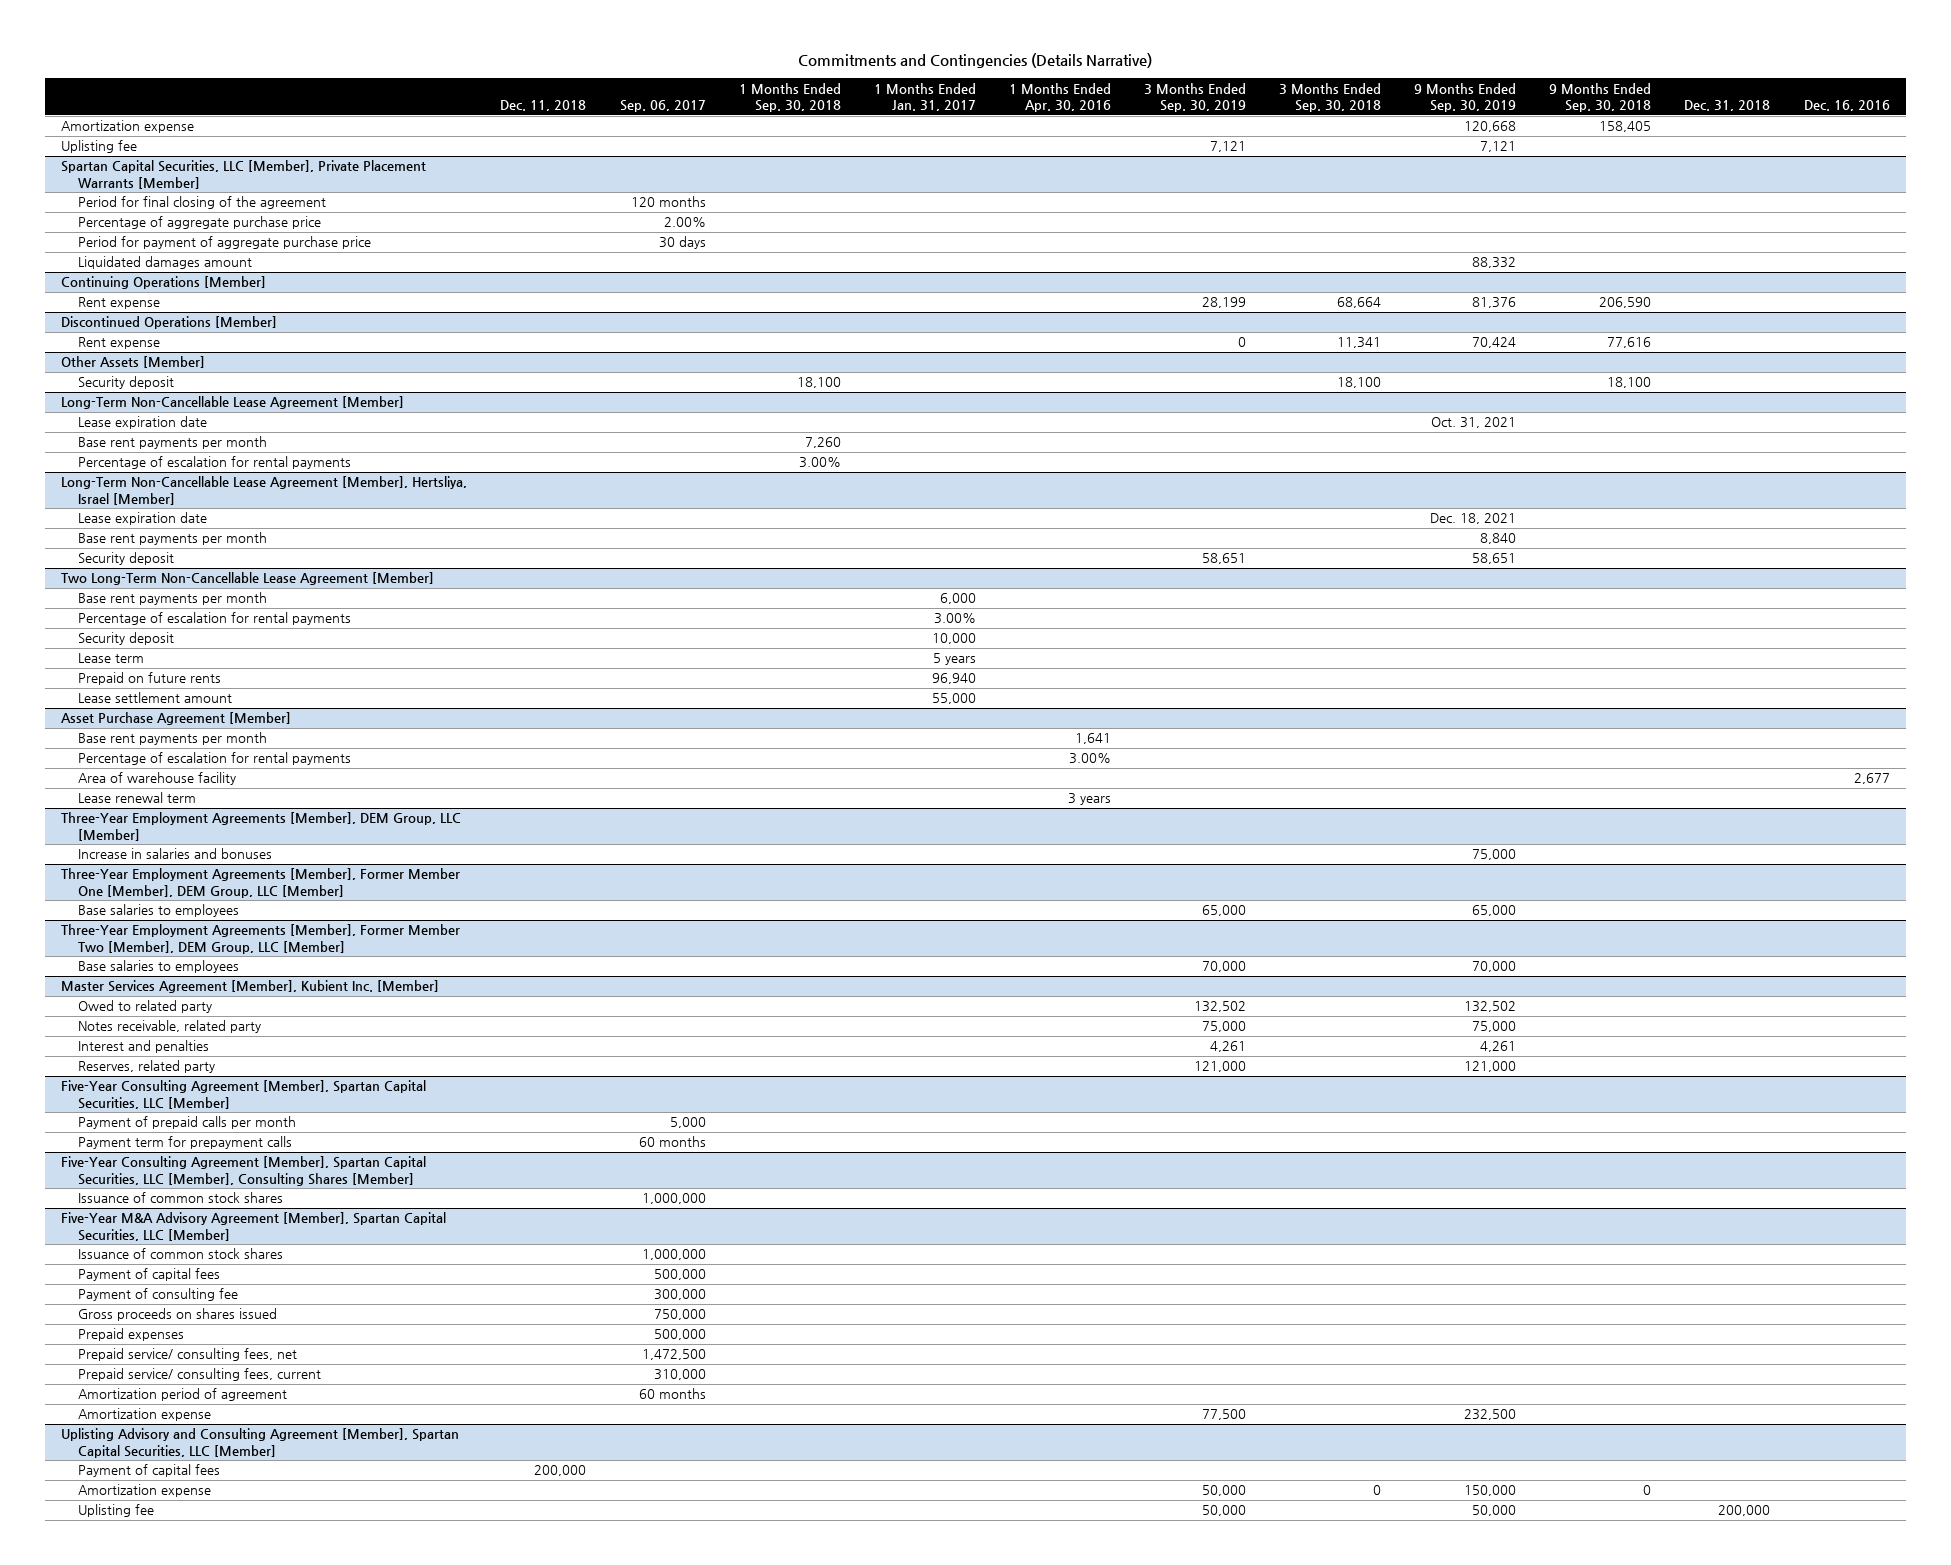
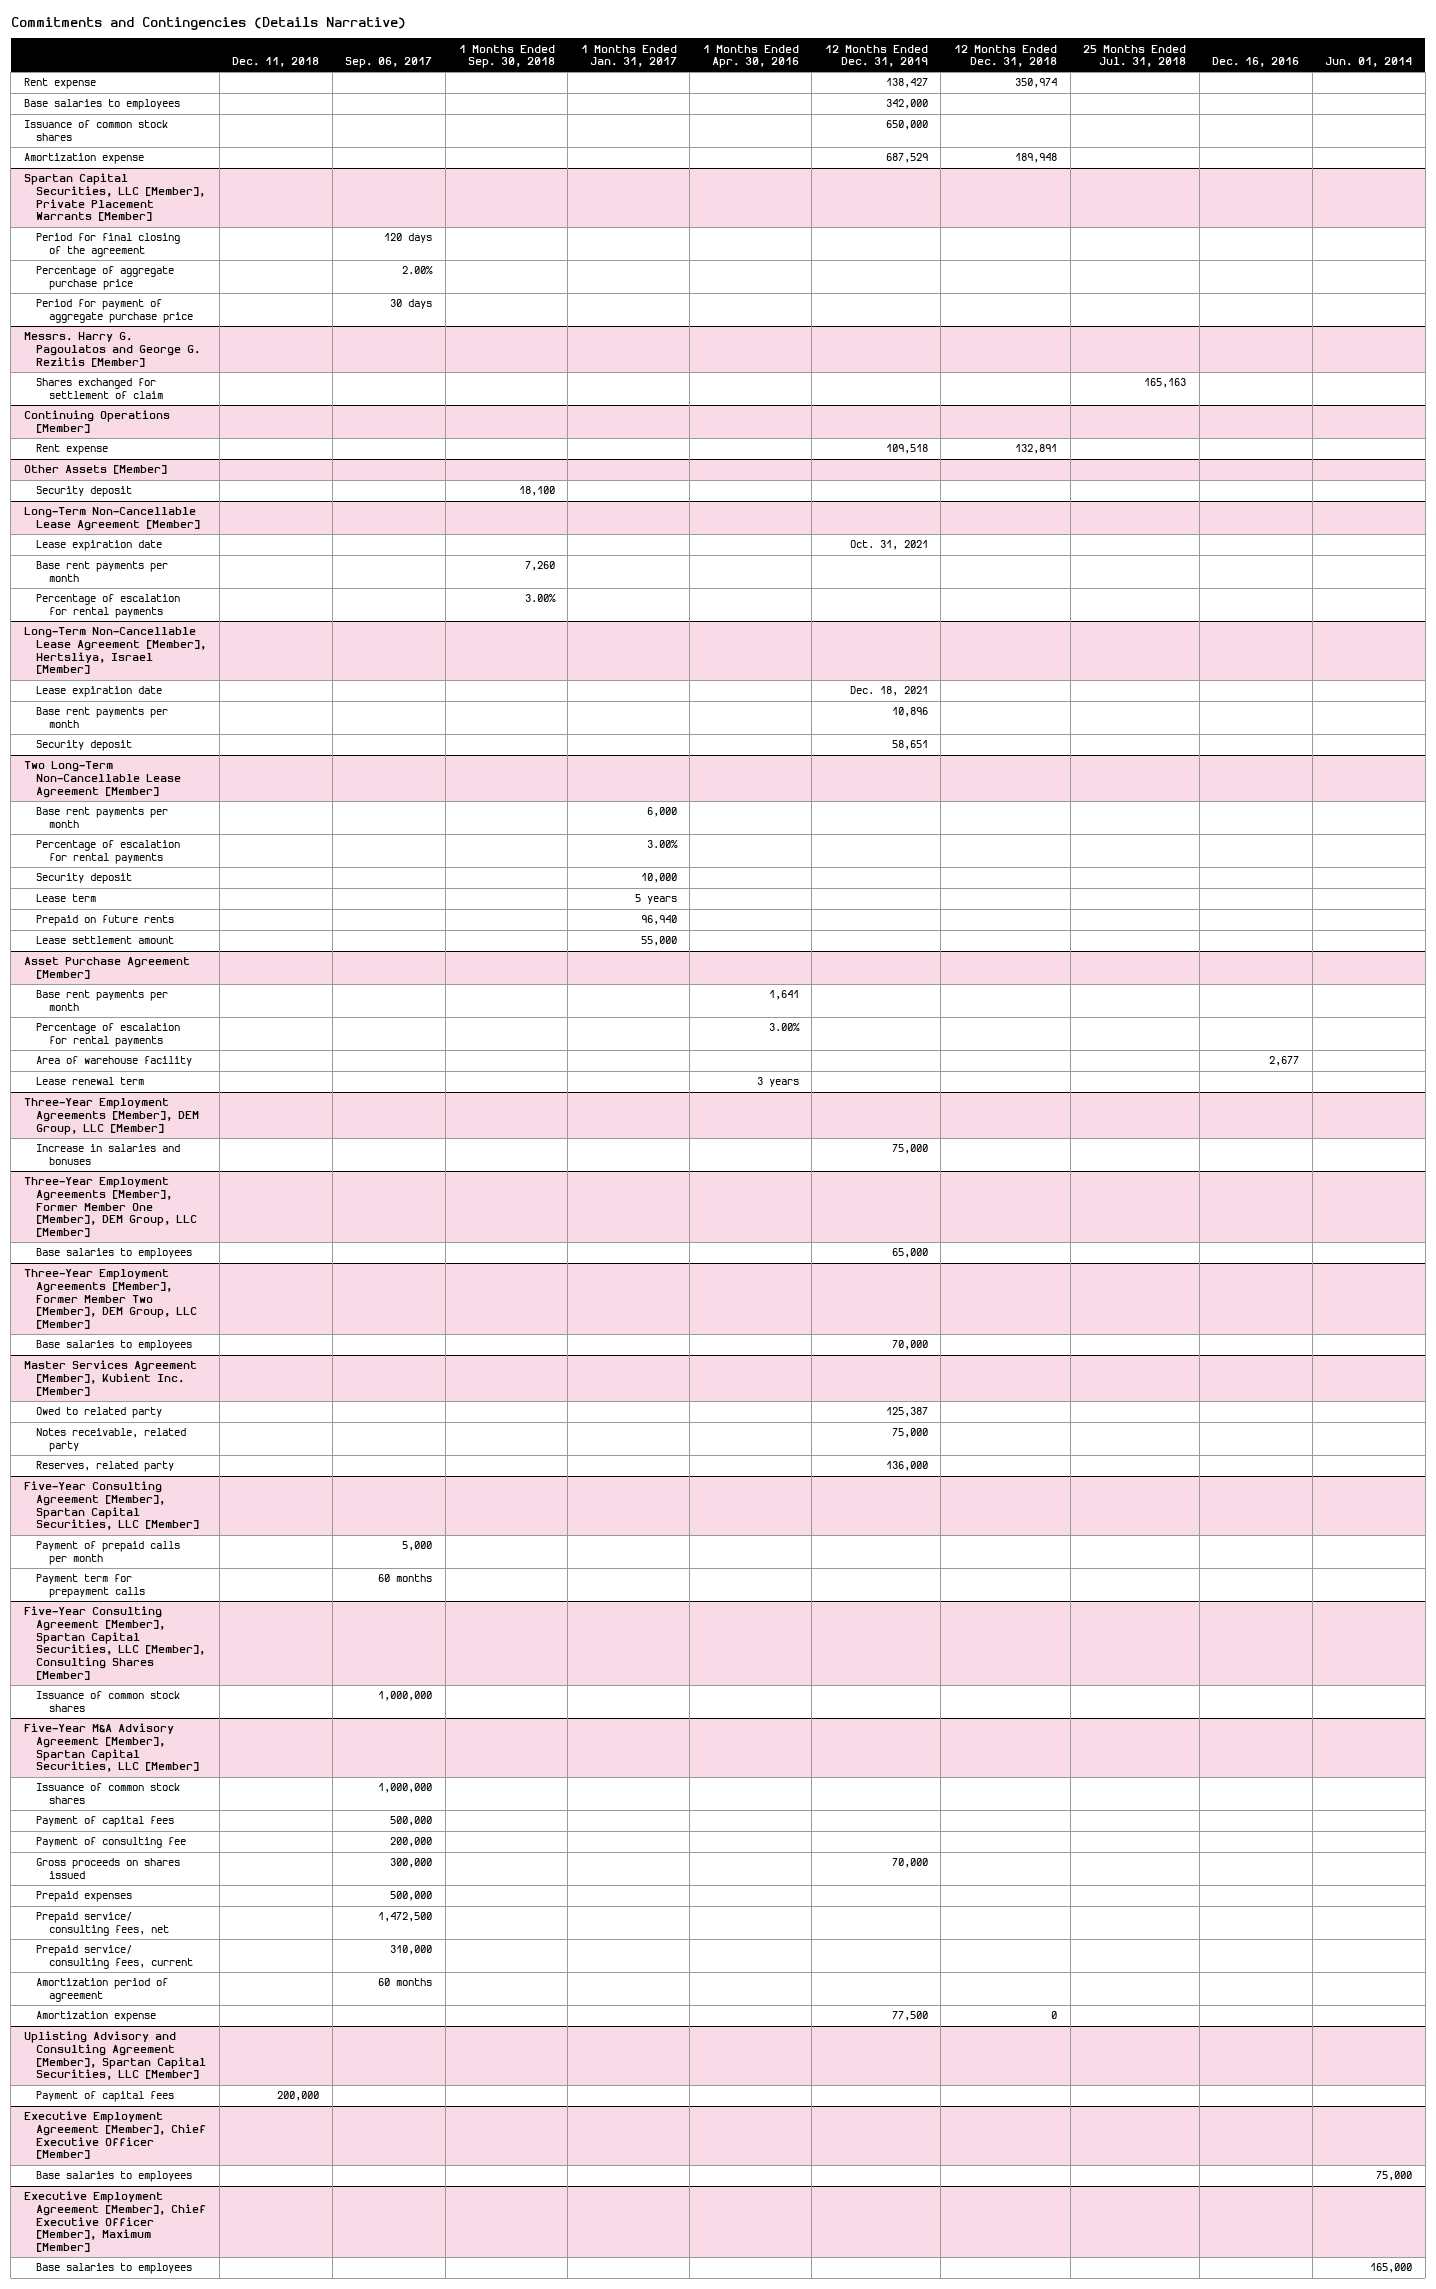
[1143,82,1246,113] 3 Months Ended Sep. 30, 2019 -> none
[1279,82,1382,113] 3 Months Ended Sep. 30, 2018 -> none
[1414,82,1517,113] 9 Months Ended Sep. 30, 2019 -> none
[1549,82,1652,113] 9 Months Ended Sep. 30, 2018 -> none
[1684,100,1771,112] Dec. 31, 2018 -> none
none -> [824,44,928,68] 12 Months Ended Dec. 31, 2019
none -> [953,44,1057,68] 12 Months Ended Dec. 31, 2018
none -> [1083,44,1187,68] 25 Months Ended Jul. 31, 2018
none -> [1325,57,1413,68] Jun. 01, 2014
none -> [23,78,96,90] Rent expense
none -> [23,99,180,111] Base salaries to employees
none -> [23,120,168,142] Issuance of common stock shares
[61,140,138,154] Uplisting fee -> none
[630,196,706,208] 120 months -> [384,233,433,244] 120 days
[77,256,252,270] Liquidated damages amount -> none
none -> [23,332,201,367] Messrs. Harry G. Pagoulatos and George G. Rezitis [Member]
none -> [36,378,163,400] Shares exchanged for settlement of claim
[61,316,278,330] Discontinued Operations [Member] -> none
[77,337,160,350] Rent expense -> none
[77,1040,209,1054] Interest and penalties -> none
[653,1289,706,1301] 300,000 -> [390,1837,433,1848] 200,000
[653,1309,706,1321] 750,000 -> [390,1858,433,1869] 300,000
[77,1484,211,1498] Amortization expense -> none
[77,1504,154,1518] Uplisting fee -> none
none -> [23,2111,207,2160] Executive Employment Agreement [Member], Chief Executive Officer [Member]
none -> [36,2171,193,2183] Base salaries to employees
none -> [23,2191,207,2252] Executive Employment Agreement [Member], Chief Executive Officer [Member], Maximum [Member]
none -> [36,2263,193,2275] Base salaries to employees

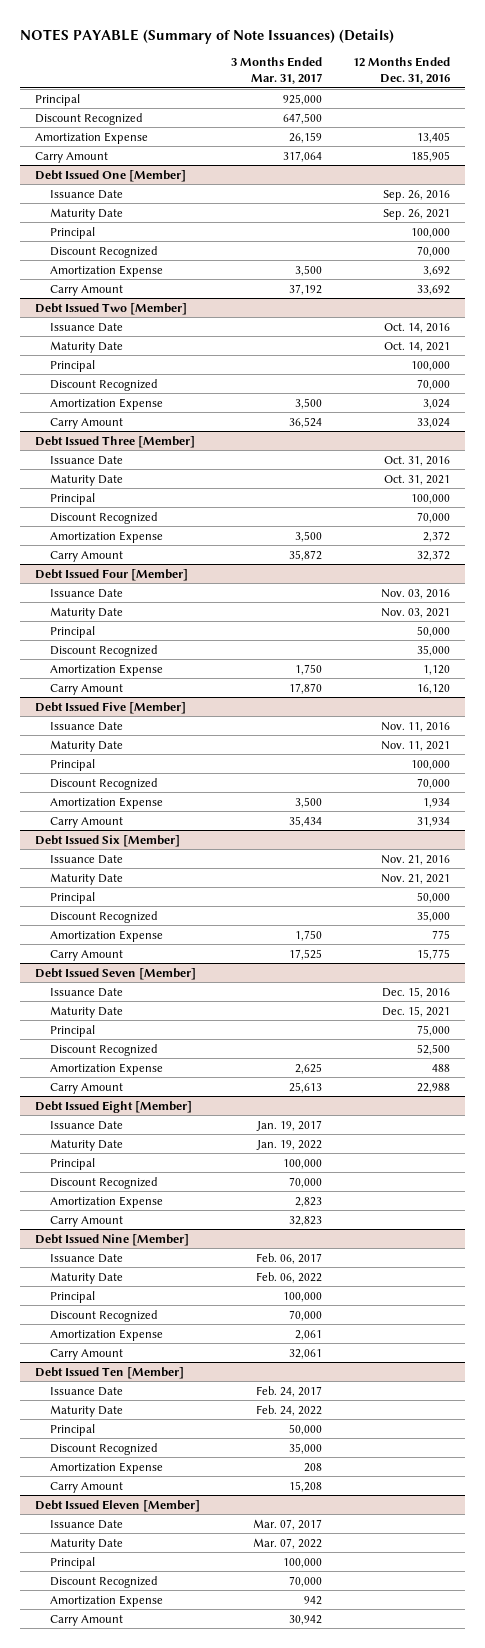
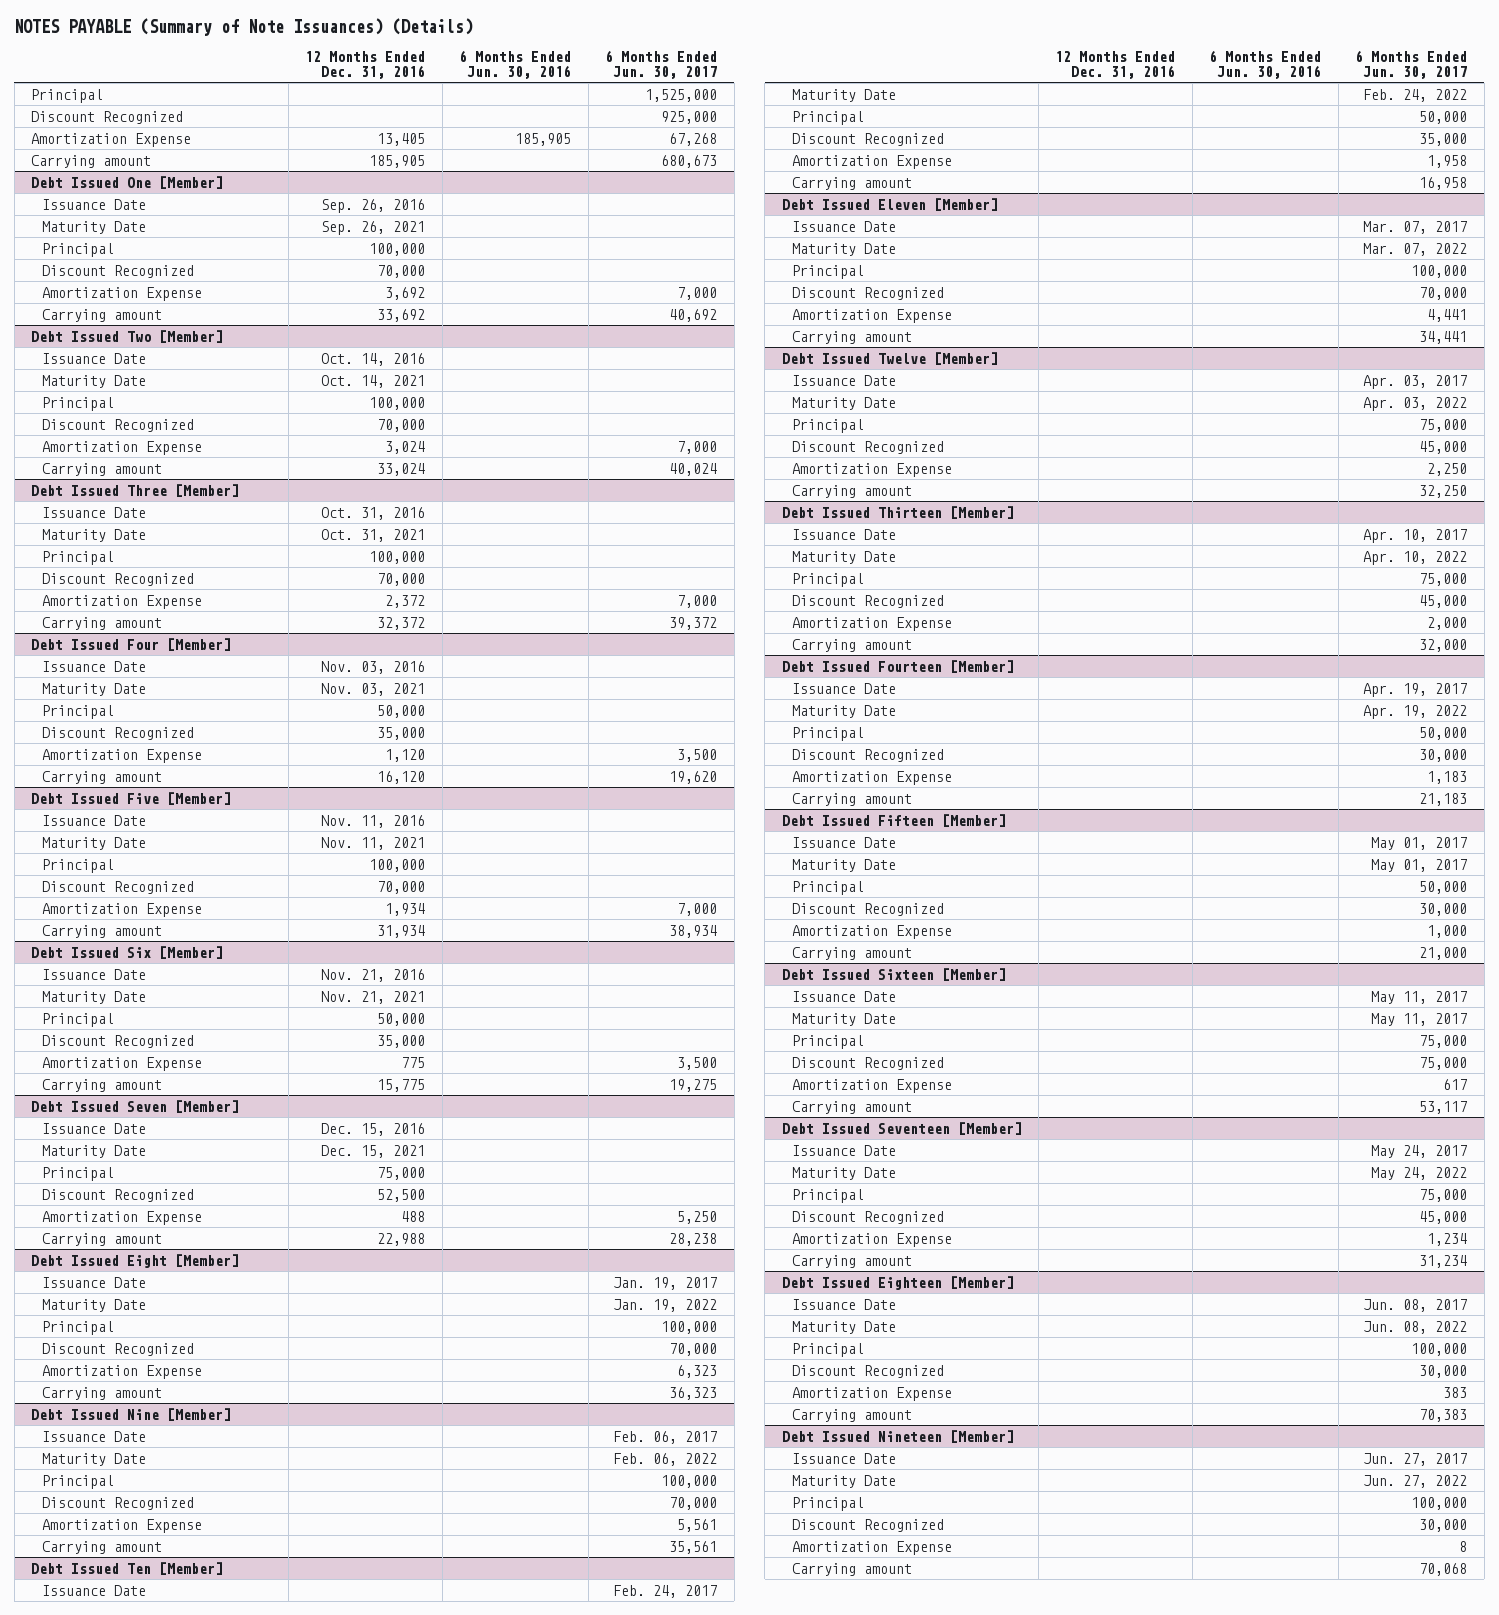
[230,57,322,85] 3 Months Ended Mar. 31, 2017 -> none
none -> [459,50,572,80] 6 Months Ended Jun. 30, 2016
none -> [605,50,718,80] 6 Months Ended Jun. 30, 2017
[35,151,109,163] Carry Amount -> [31,154,152,168] Carrying amount
[50,284,124,296] Carry Amount -> [41,308,162,322] Carrying amount
[50,417,124,429] Carry Amount -> [41,462,162,476] Carrying amount
[50,550,124,562] Carry Amount -> [41,616,162,630] Carrying amount
[50,683,124,695] Carry Amount -> [41,770,162,784] Carrying amount
[50,816,124,828] Carry Amount -> [41,924,162,938] Carrying amount
[50,949,124,961] Carry Amount -> [41,1078,162,1092] Carrying amount
[50,1082,124,1094] Carry Amount -> [41,1232,162,1246] Carrying amount
[50,1215,124,1227] Carry Amount -> none
none -> [41,1386,162,1400] Carrying amount
[50,1348,124,1360] Carry Amount -> none
none -> [41,1540,162,1554] Carrying amount
[50,1481,124,1493] Carry Amount -> none
none -> [792,176,913,190] Carrying amount
[50,1614,124,1626] Carry Amount -> none
none -> [792,330,913,344] Carrying amount
none -> [781,351,998,365] Debt Issued Twelve [Member]
none -> [792,374,897,386] Issuance Date
none -> [792,396,897,410] Maturity Date
none -> [792,418,865,433] Principal
none -> [792,440,945,454] Discount Recognized
none -> [792,462,953,477] Amortization Expense
none -> [792,484,913,498] Carrying amount
none -> [781,505,1014,519] Debt Issued Thirteen [Member]
none -> [792,528,897,540] Issuance Date
none -> [792,550,897,564] Maturity Date
none -> [792,572,865,587] Principal
none -> [792,594,945,608] Discount Recognized
none -> [792,616,953,631] Amortization Expense
none -> [792,638,913,652] Carrying amount
none -> [781,659,1014,673] Debt Issued Fourteen [Member]
none -> [792,682,897,694] Issuance Date
none -> [792,704,897,718] Maturity Date
none -> [792,726,865,741] Principal
none -> [792,748,945,762] Discount Recognized
none -> [792,770,953,785] Amortization Expense
none -> [792,792,913,806] Carrying amount
none -> [781,813,1006,827] Debt Issued Fifteen [Member]
none -> [792,836,897,848] Issuance Date
none -> [792,858,897,872] Maturity Date
none -> [792,880,865,895] Principal
none -> [792,902,945,916] Discount Recognized
none -> [792,924,953,939] Amortization Expense
none -> [792,946,913,960] Carrying amount
none -> [781,967,1006,981] Debt Issued Sixteen [Member]
none -> [792,990,897,1002] Issuance Date
none -> [792,1012,897,1026] Maturity Date
none -> [792,1034,865,1049] Principal
none -> [792,1056,945,1070] Discount Recognized
none -> [792,1078,953,1093] Amortization Expense
none -> [792,1100,913,1114] Carrying amount
none -> [781,1121,1022,1135] Debt Issued Seventeen [Member]
none -> [792,1144,897,1156] Issuance Date
none -> [792,1166,897,1180] Maturity Date
none -> [792,1188,865,1203] Principal
none -> [792,1210,945,1224] Discount Recognized
none -> [792,1232,953,1247] Amortization Expense
none -> [792,1254,913,1268] Carrying amount
none -> [781,1275,1014,1290] Debt Issued Eighteen [Member]
none -> [792,1298,897,1310] Issuance Date
none -> [792,1320,897,1334] Maturity Date
none -> [792,1342,865,1357] Principal
none -> [792,1364,945,1378] Discount Recognized
none -> [792,1386,953,1401] Amortization Expense
none -> [792,1408,913,1422] Carrying amount
none -> [781,1429,1014,1443] Debt Issued Nineteen [Member]
none -> [792,1452,897,1464] Issuance Date
none -> [792,1474,897,1488] Maturity Date
none -> [792,1496,865,1511] Principal
none -> [792,1518,945,1532] Discount Recognized
none -> [792,1540,953,1555] Amortization Expense
none -> [792,1562,913,1576] Carrying amount

